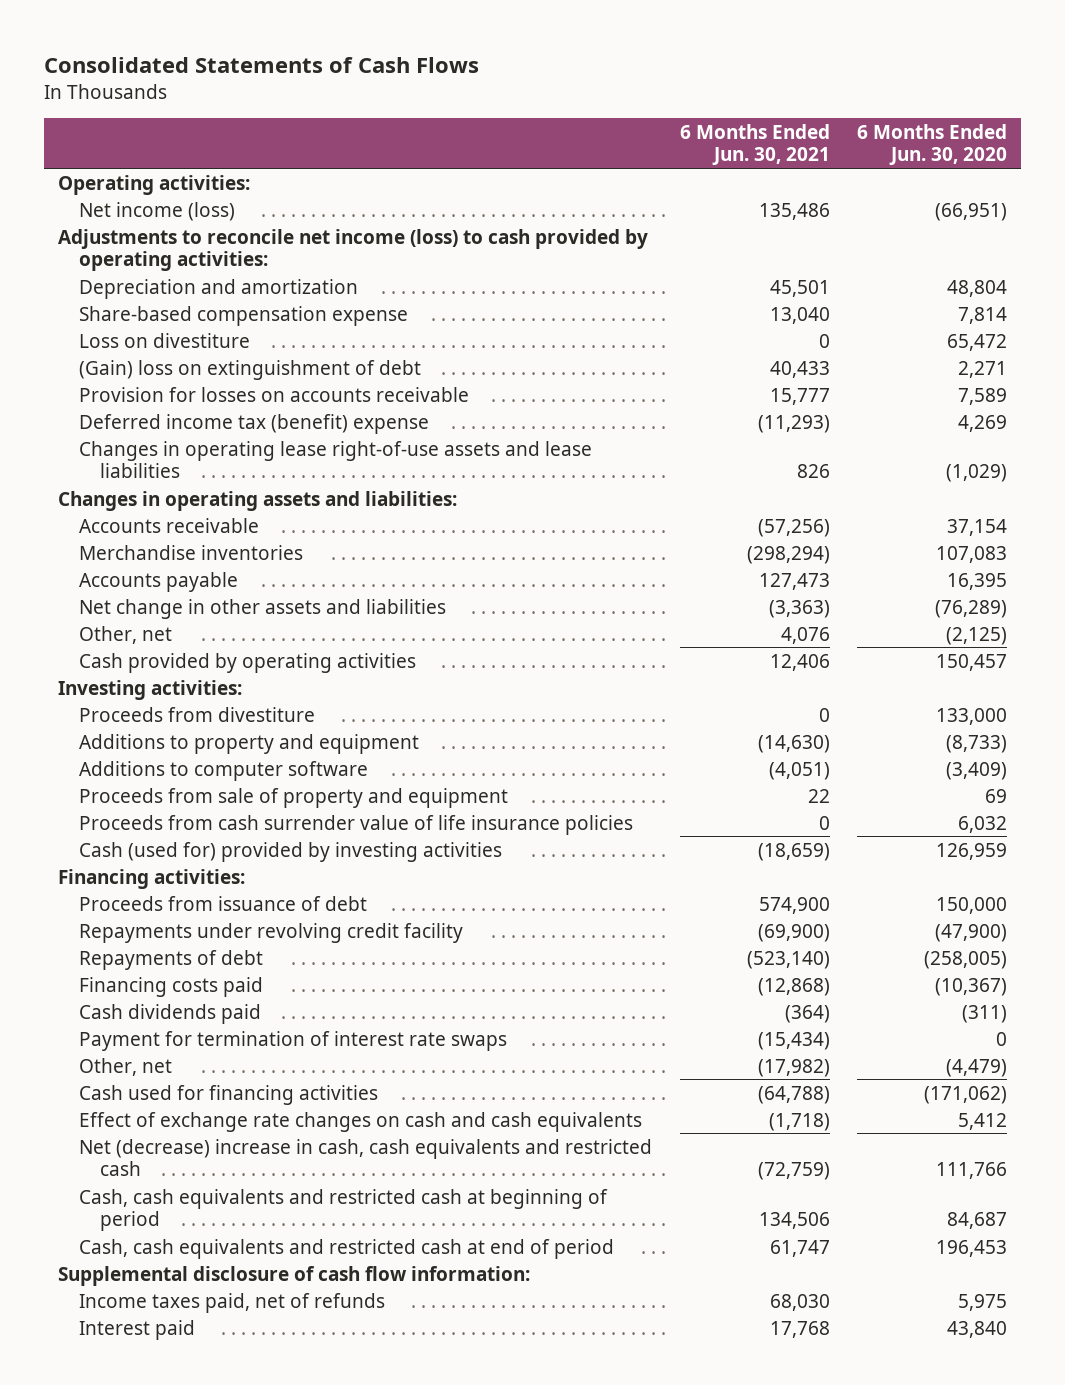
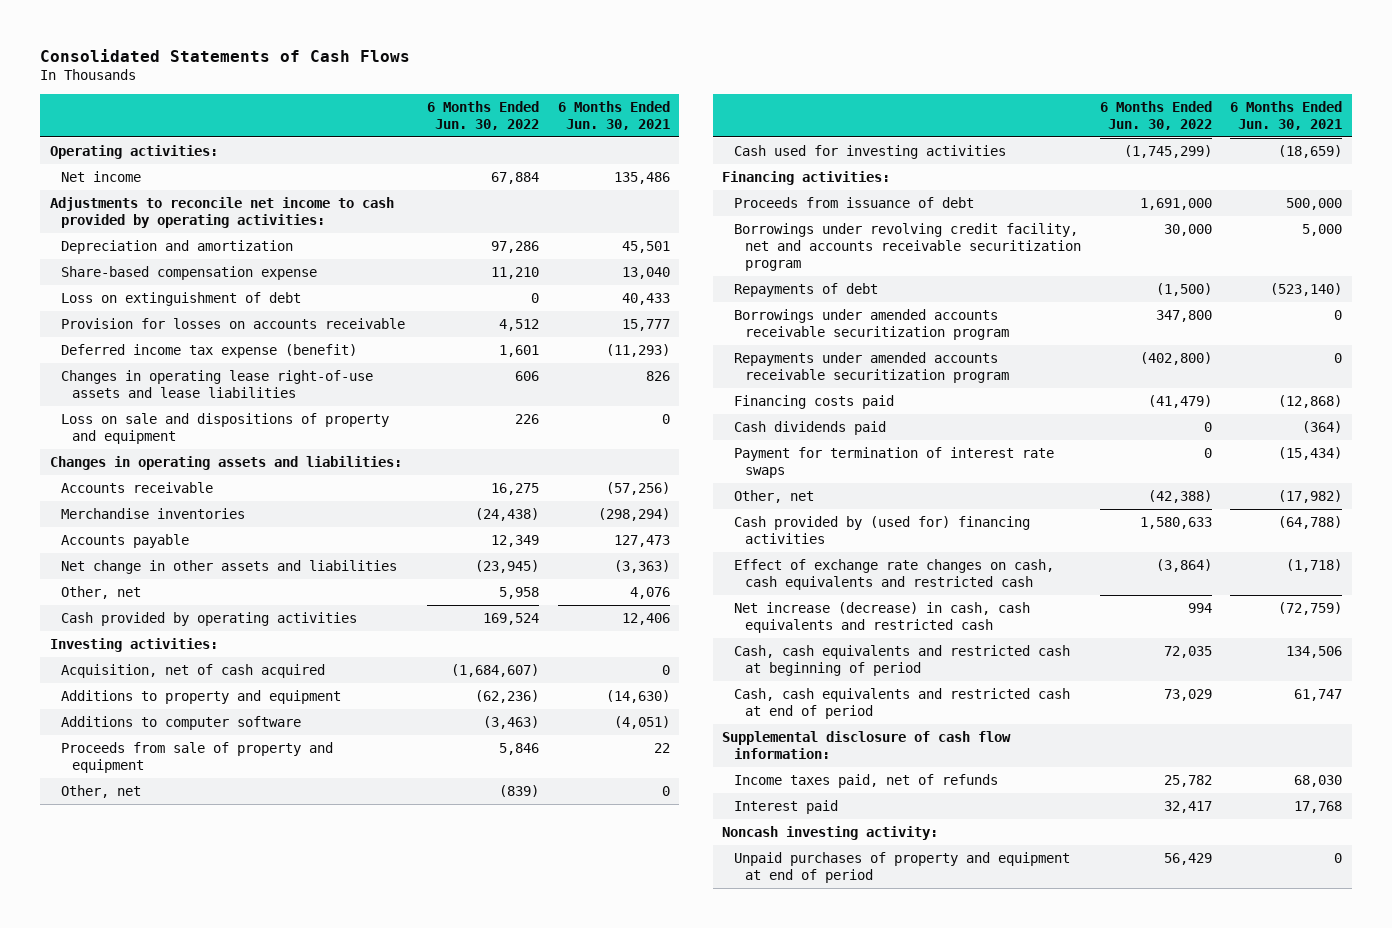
[857,123,1008,166] 6 Months Ended Jun. 30, 2020 -> none
none -> [426,100,539,130] 6 Months Ended Jun. 30, 2022
[79,201,236,221] Net income (loss) -> [60,170,141,182] Net income
[57,228,648,272] Adjustments to reconcile net income (loss) to cash provided by operating activities: -> [49,196,394,229] Adjustments to reconcile net income to cash provided by operating activities:
[79,332,251,348] Loss on divestiture -> none
[79,359,422,380] (Gain) loss on extinguishment of debt -> [60,291,301,306] Loss on extinguishment of debt
[79,413,430,434] Deferred income tax (benefit) expense -> [60,343,357,358] Deferred income tax expense (benefit)
none -> [60,412,389,445] Loss on sale and dispositions of property and equipment
[79,706,316,722] Proceeds from divestiture -> none
none -> [60,663,325,678] Acquisition, net of cash acquired
[79,814,634,835] Proceeds from cash surrender value of life insurance policies -> none
none -> [60,784,141,798] Other, net
[79,841,503,862] Cash (used for) provided by investing activities -> [733,144,1006,159] Cash used for investing activities
[758,896,830,914] 574,900 -> [1286,197,1343,210] 500,000
[79,922,464,943] Repayments under revolving credit facility -> [733,222,1081,272] Borrowings under revolving credit facility, net and accounts receivable securitization program
[757,923,830,942] (69,900) -> [1302,223,1343,236] 5,000
none -> [733,308,1009,341] Borrowings under amended accounts receivable securitization program
none -> [733,351,1009,384] Repayments under amended accounts receivable securitization program
[79,1084,379,1105] Cash used for financing activities -> [733,515,1030,545] Cash provided by (used for) financing activities
[79,1111,643,1132] Effect of exchange rate changes on cash and cash equivalents -> [733,558,1054,591] Effect of exchange rate changes on cash, cash equivalents and restricted cash
[79,1138,653,1177] Net (decrease) increase in cash, cash equivalents and restricted cash -> [733,601,1030,634] Net increase (decrease) in cash, cash equivalents and restricted cash
none -> [722,825,939,840] Noncash investing activity:
none -> [733,851,1070,884] Unpaid purchases of property and equipment at end of period

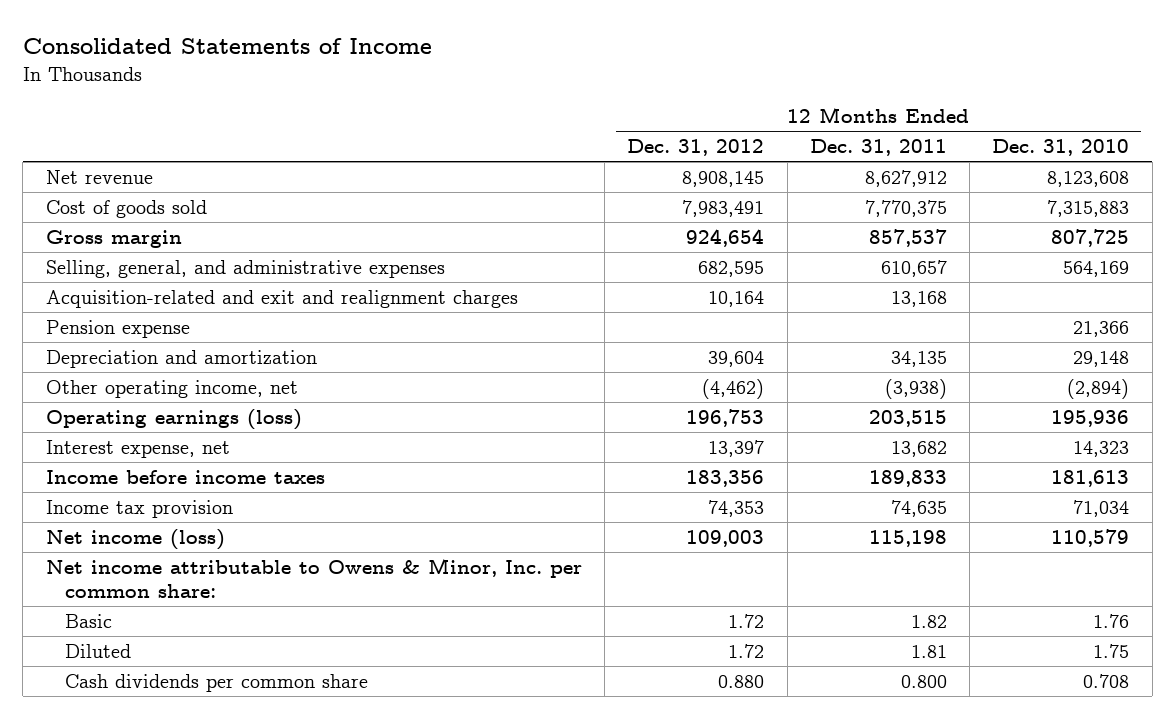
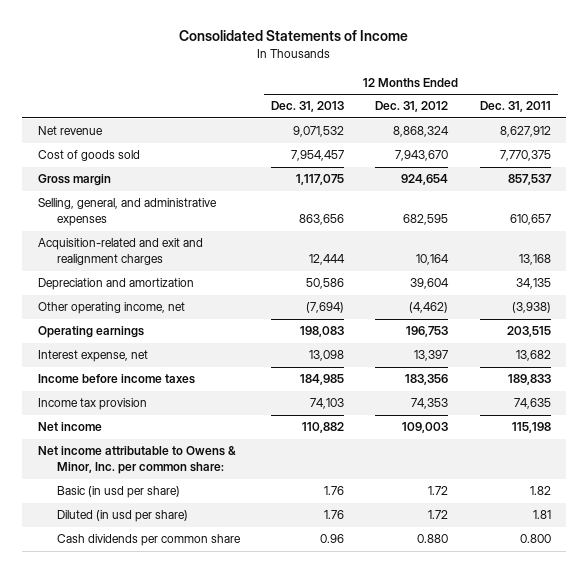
[992,139,1130,157] Dec. 31, 2010 -> none
none -> [271,101,345,113] Dec. 31, 2013
[682,171,765,188] 8,908,145 -> [393,126,450,138] 8,868,324
[682,200,765,218] 7,983,491 -> [395,150,449,162] 7,943,670
[45,320,190,339] Pension expense -> none
[45,409,302,431] Operating earnings (loss) -> [37,326,144,339] Operating earnings
[45,529,225,551] Net income (loss) -> [37,422,102,432] Net income
[64,614,112,629] Basic -> [57,486,181,499] Basic (in usd per share)
[64,644,131,659] Diluted -> [57,510,189,523] Diluted (in usd per share)

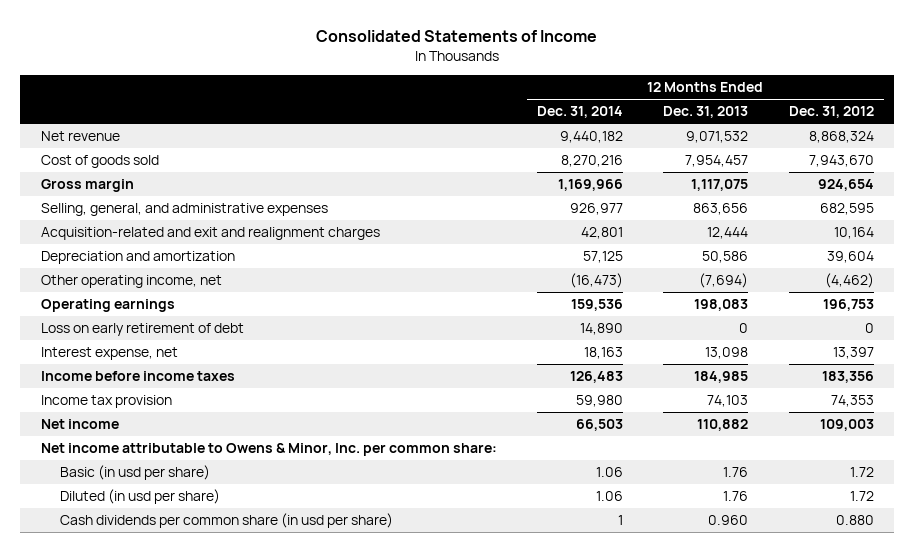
[479,101,551,113] Dec. 31, 2011 -> none
none -> [536,106,623,119] Dec. 31, 2014
none -> [40,323,244,337] Loss on early retirement of debt
[57,534,242,547] Cash dividends per common share -> [59,513,393,529] Cash dividends per common share (in usd per share)
[320,534,345,544] 0.96 -> [708,515,749,526] 0.960

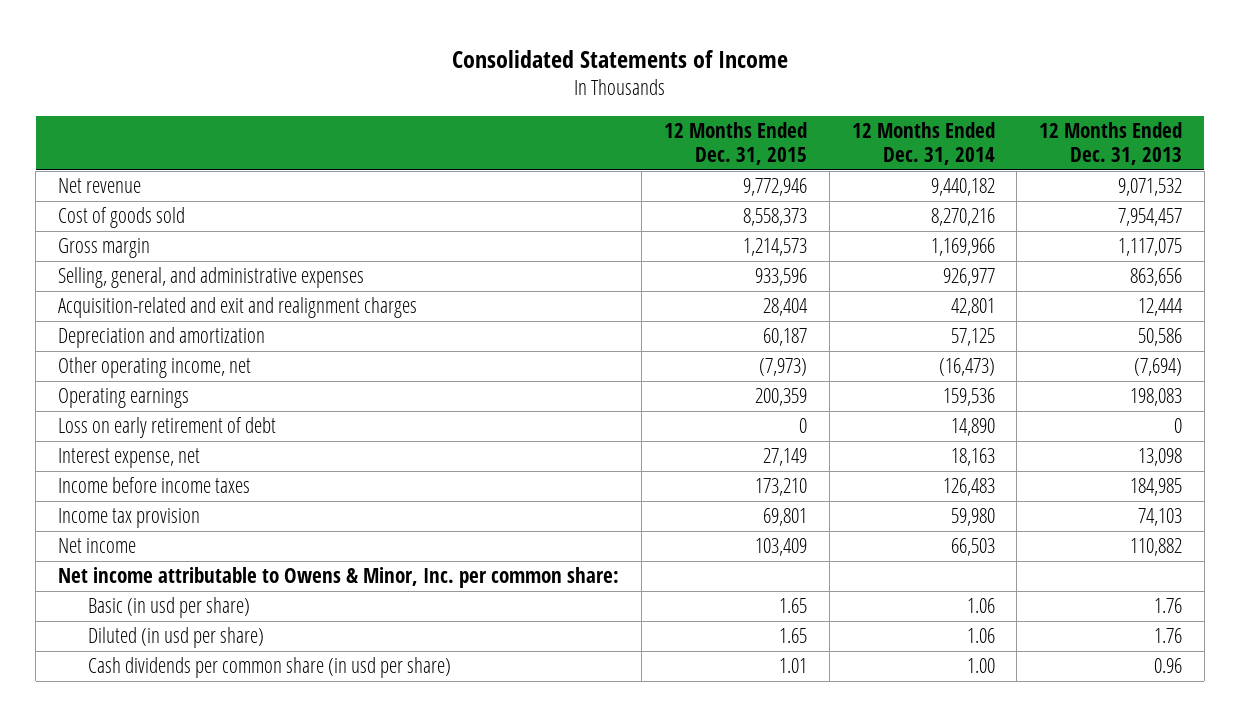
[788,106,874,119] Dec. 31, 2012 -> none
none -> [663,122,807,166] 12 Months Ended Dec. 31, 2015
[617,515,623,526] 1 -> [966,658,995,674] 1.00
[708,515,749,526] 0.960 -> [1154,658,1183,674] 0.96

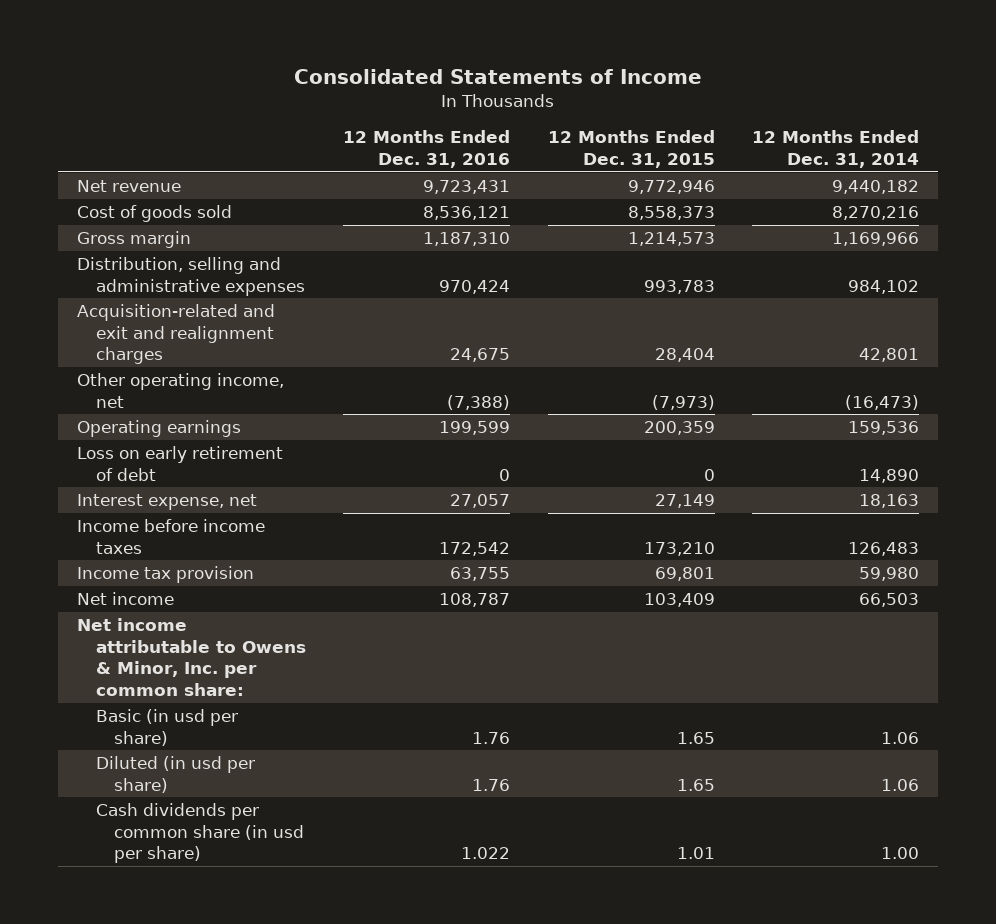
[1039,122,1183,166] 12 Months Ended Dec. 31, 2013 -> none
none -> [343,130,511,168] 12 Months Ended Dec. 31, 2016
[58,267,365,289] Selling, general, and administrative expenses -> [76,257,305,296] Distribution, selling and administrative expenses
[754,268,807,287] 933,596 -> [643,279,715,294] 993,783
[942,268,995,287] 926,977 -> [848,279,920,294] 984,102
[58,327,266,349] Depreciation and amortization -> none

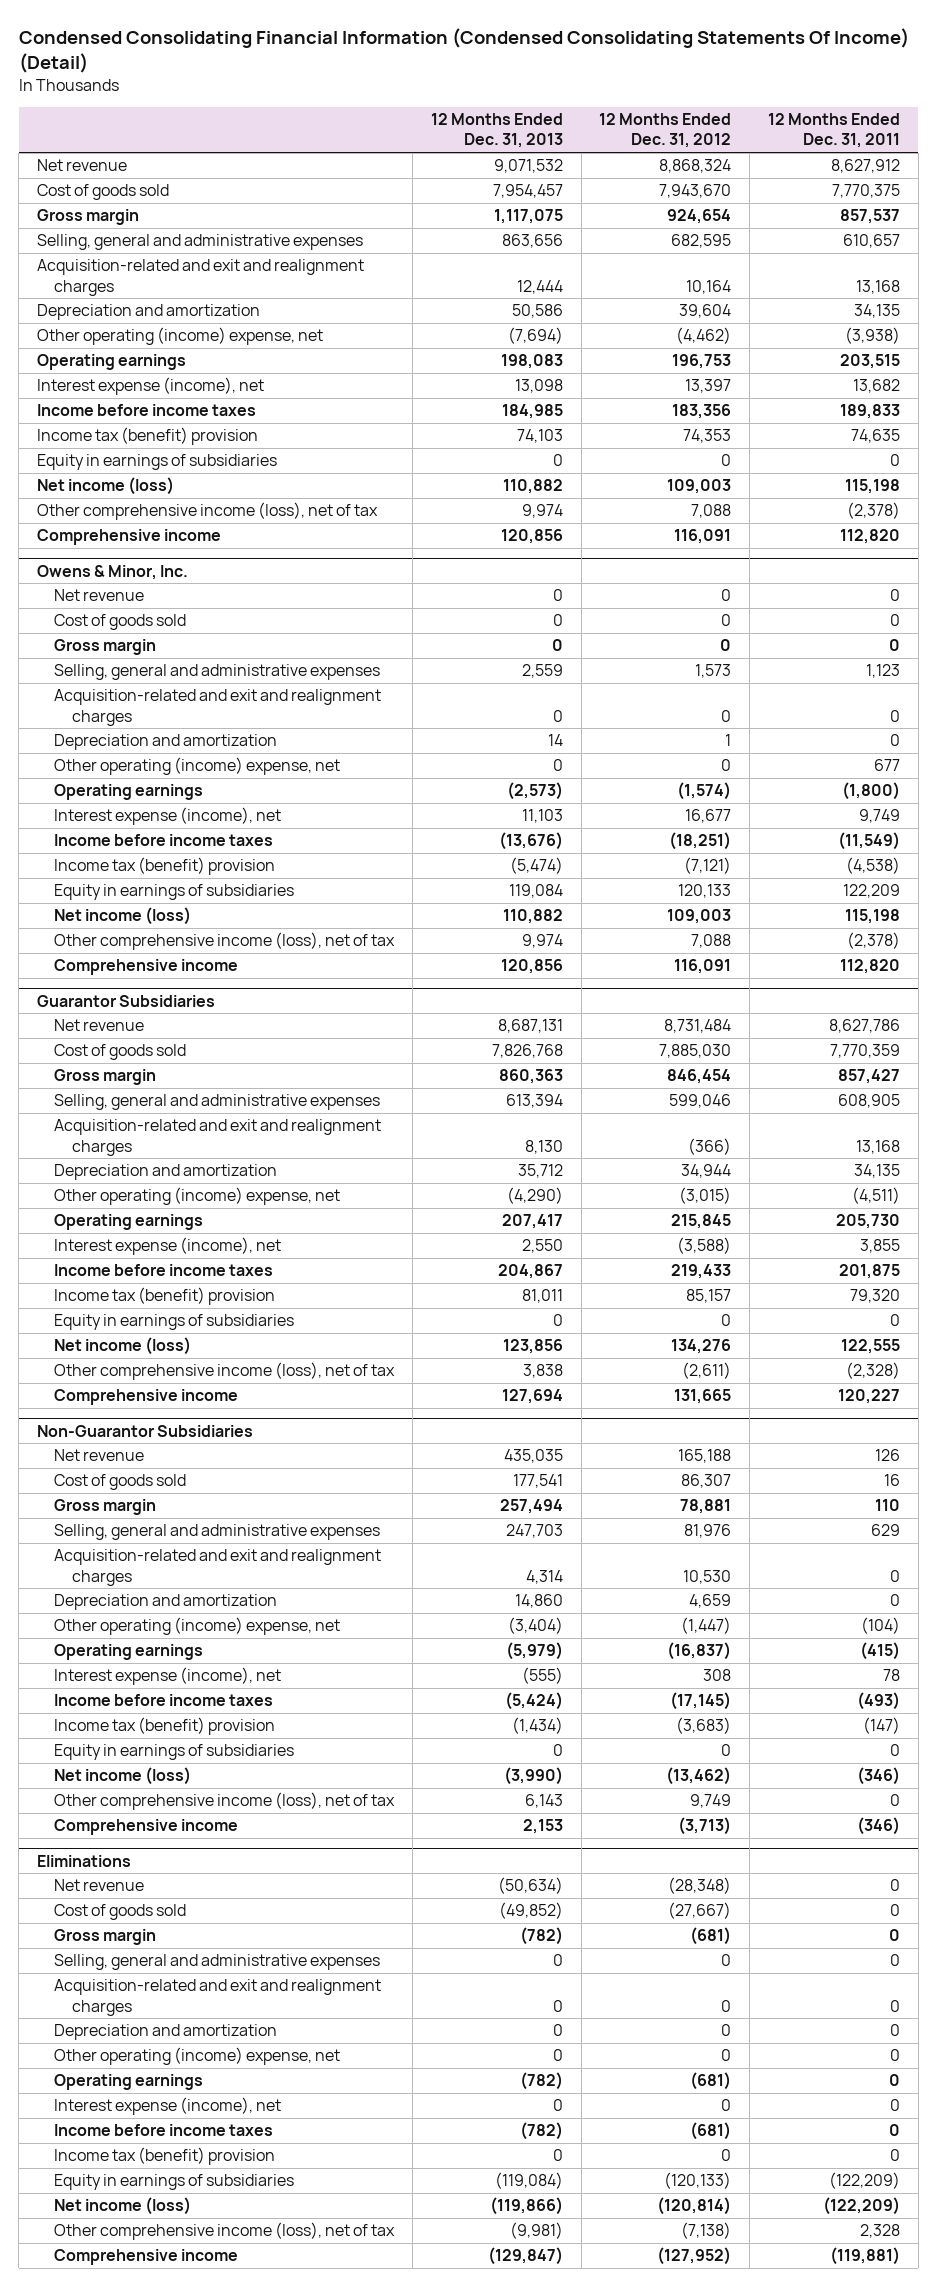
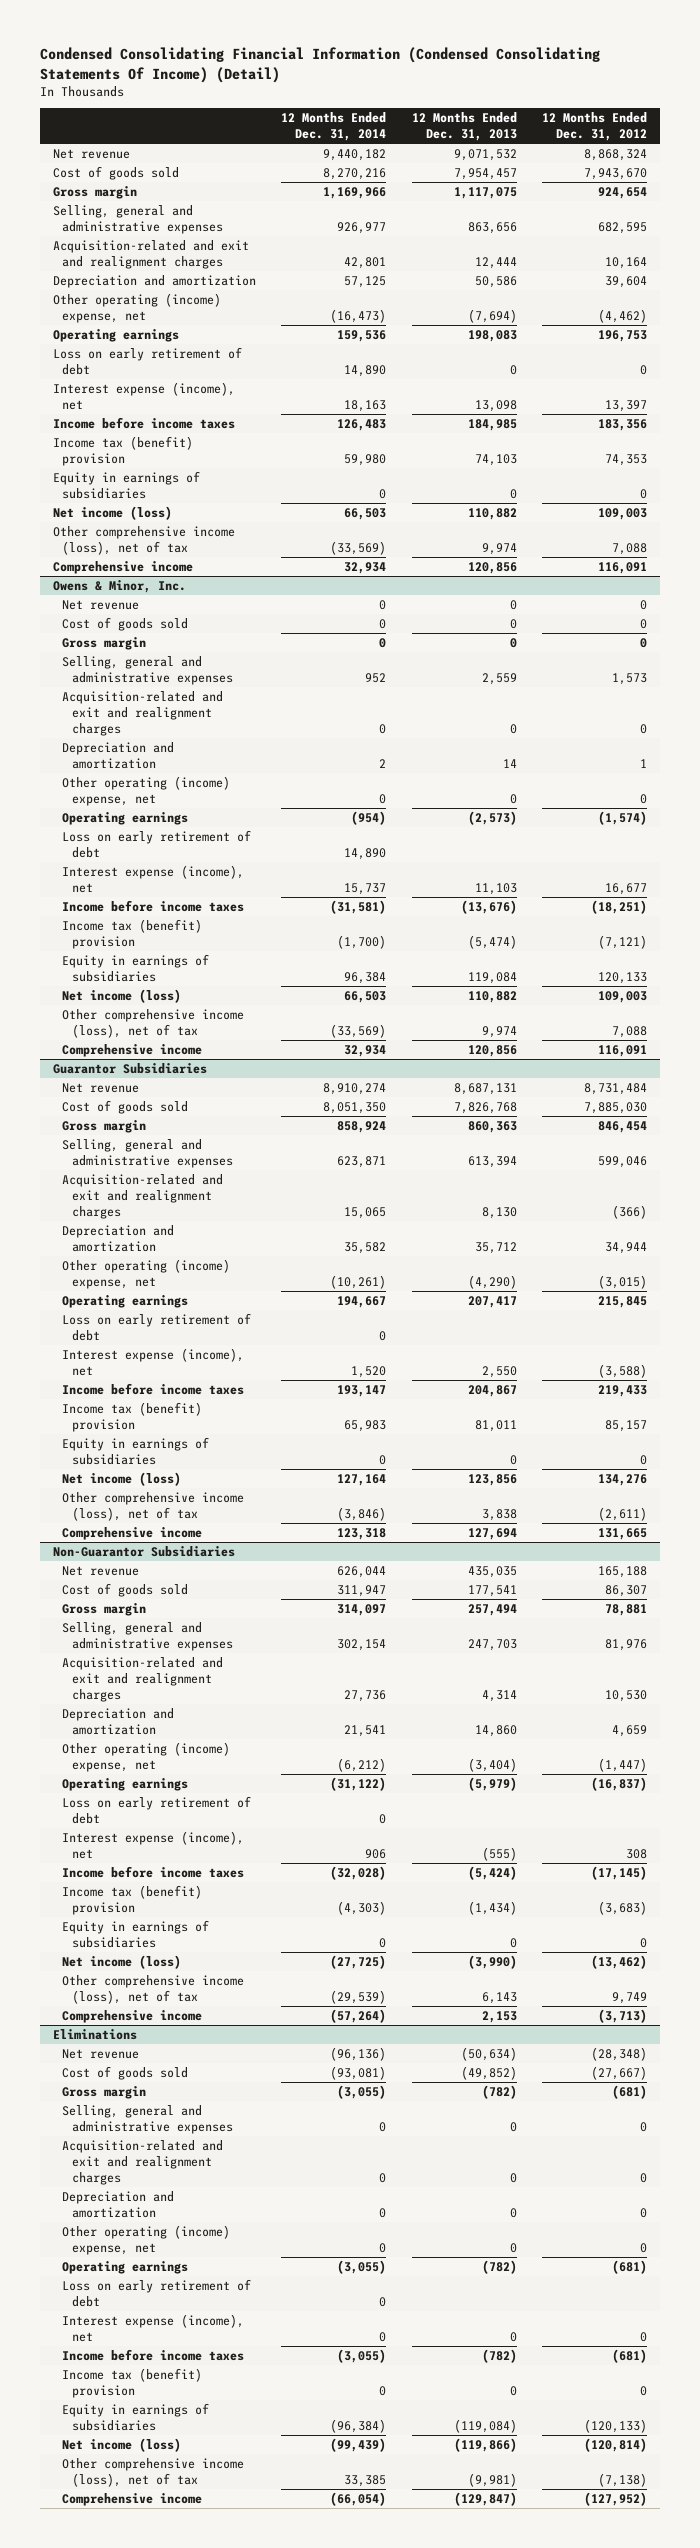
[767,113,900,149] 12 Months Ended Dec. 31, 2011 -> none
none -> [281,112,387,142] 12 Months Ended Dec. 31, 2014
none -> [52,347,242,375] Loss on early retirement of debt
none -> [62,830,252,858] Loss on early retirement of debt
none -> [62,1313,252,1341] Loss on early retirement of debt
none -> [62,1796,252,1824] Loss on early retirement of debt
none -> [62,2279,252,2307] Loss on early retirement of debt

